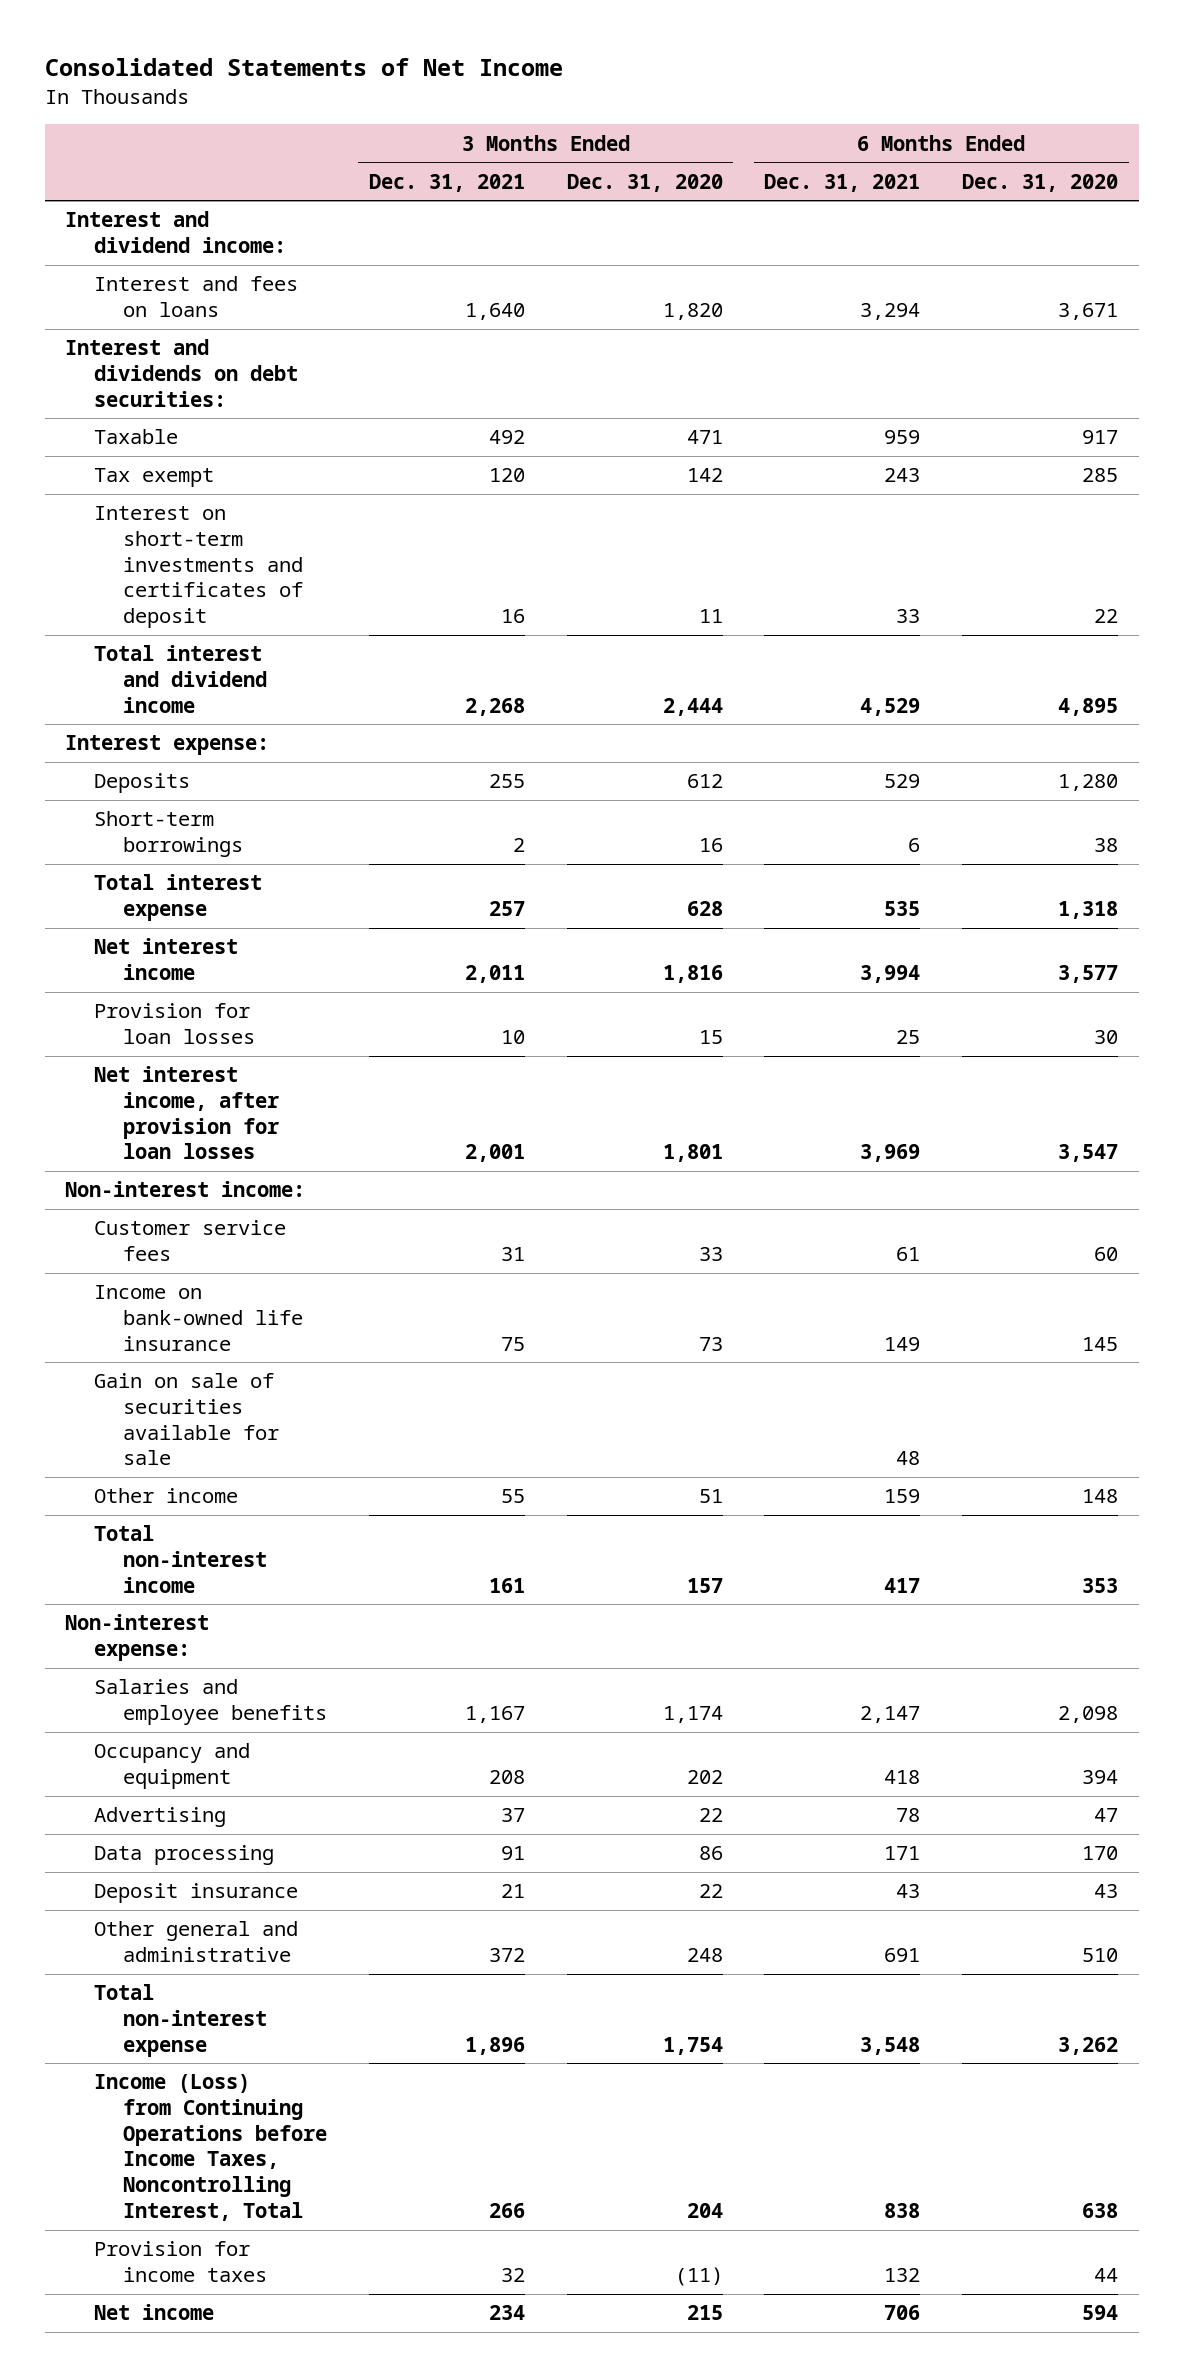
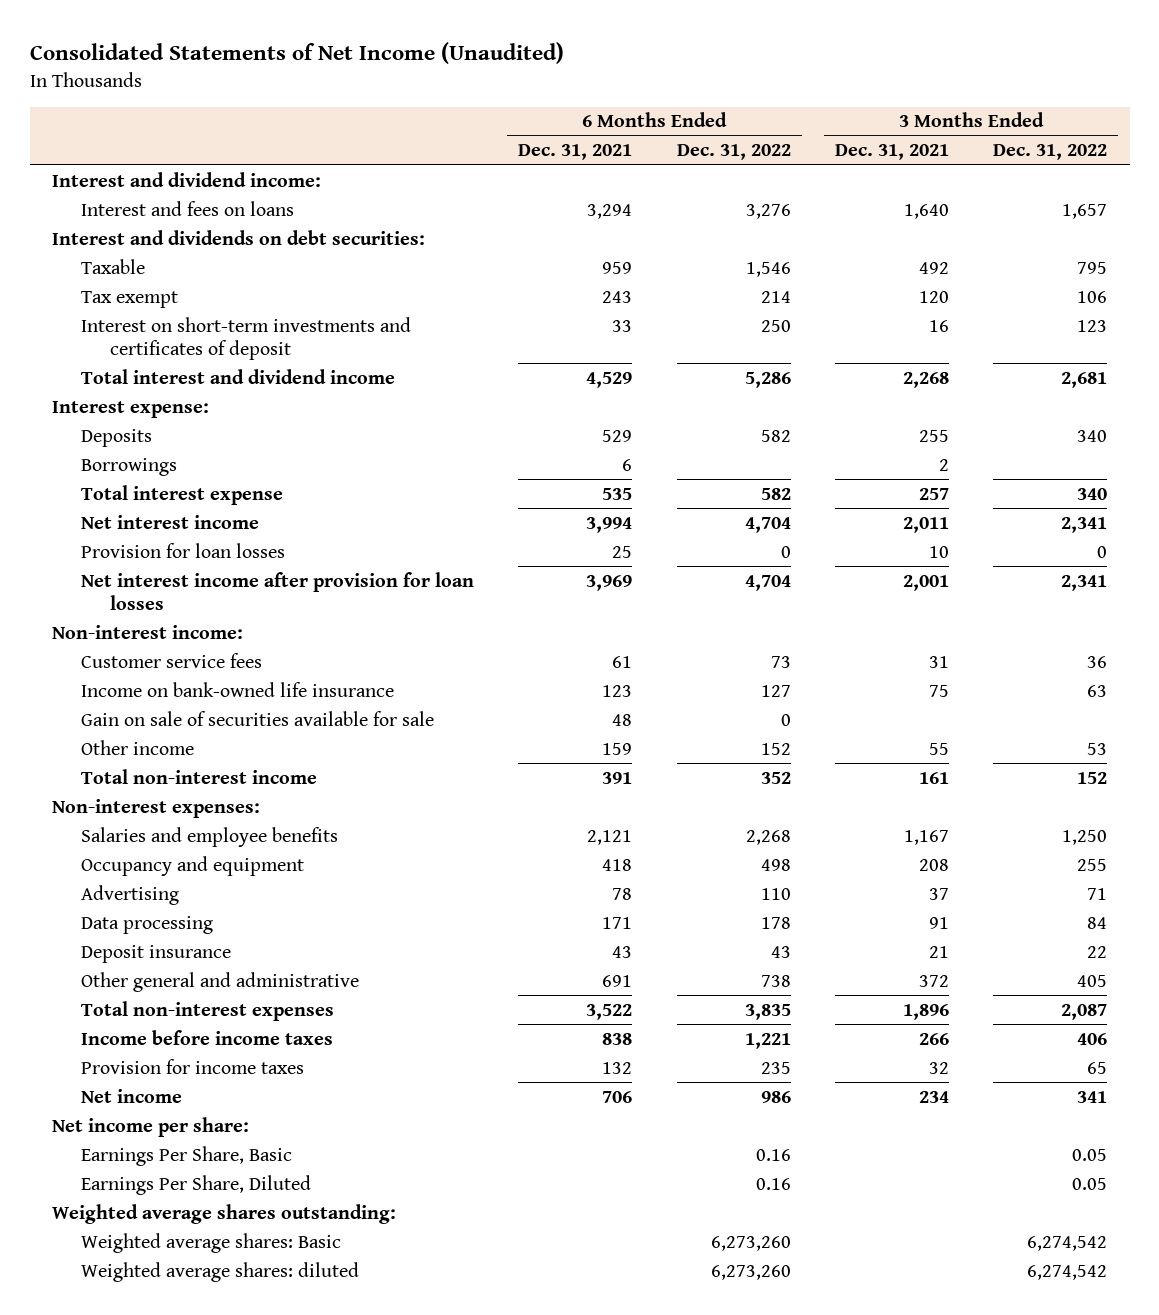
[44,58,563,77] Consolidated Statements of Net Income -> [29,42,564,65] Consolidated Statements of Net Income (Unaudited)
[566,173,723,192] Dec. 31, 2020 -> none
[962,173,1119,192] Dec. 31, 2020 -> none
none -> [676,144,791,161] Dec. 31, 2022
none -> [993,144,1108,161] Dec. 31, 2022
[94,811,244,858] Short-term borrowings -> [80,457,177,476] Borrowings
[94,1066,280,1160] Net interest income, after provision for loan losses -> [80,571,474,611] Net interest income after provision for loan losses
[884,1336,921,1351] 149 -> [602,684,633,697] 123
[884,1577,921,1593] 417 -> [602,771,633,784] 391
[65,1614,210,1662] Non-interest expense: -> [51,798,260,818] Non-interest expenses:
[860,1706,921,1724] 2,147 -> [587,829,633,845] 2,121
[94,1984,268,2057] Total non-interest expense -> [80,1000,334,1021] Total non-interest expenses
[860,2036,921,2055] 3,548 -> [586,1003,633,1020] 3,522
[94,2074,328,2221] Income (Loss) from Continuing Operations before Income Taxes, Noncontrolling Interest, Total -> [80,1029,333,1045] Income before income taxes
none -> [51,1116,249,1137] Net income per share:
none -> [80,1145,292,1166] Earnings Per Share, Basic
none -> [80,1174,311,1195] Earnings Per Share, Diluted
none -> [51,1203,396,1224] Weighted average shares outstanding:
none -> [80,1232,341,1253] Weighted average shares: Basic
none -> [80,1261,359,1282] Weighted average shares: diluted

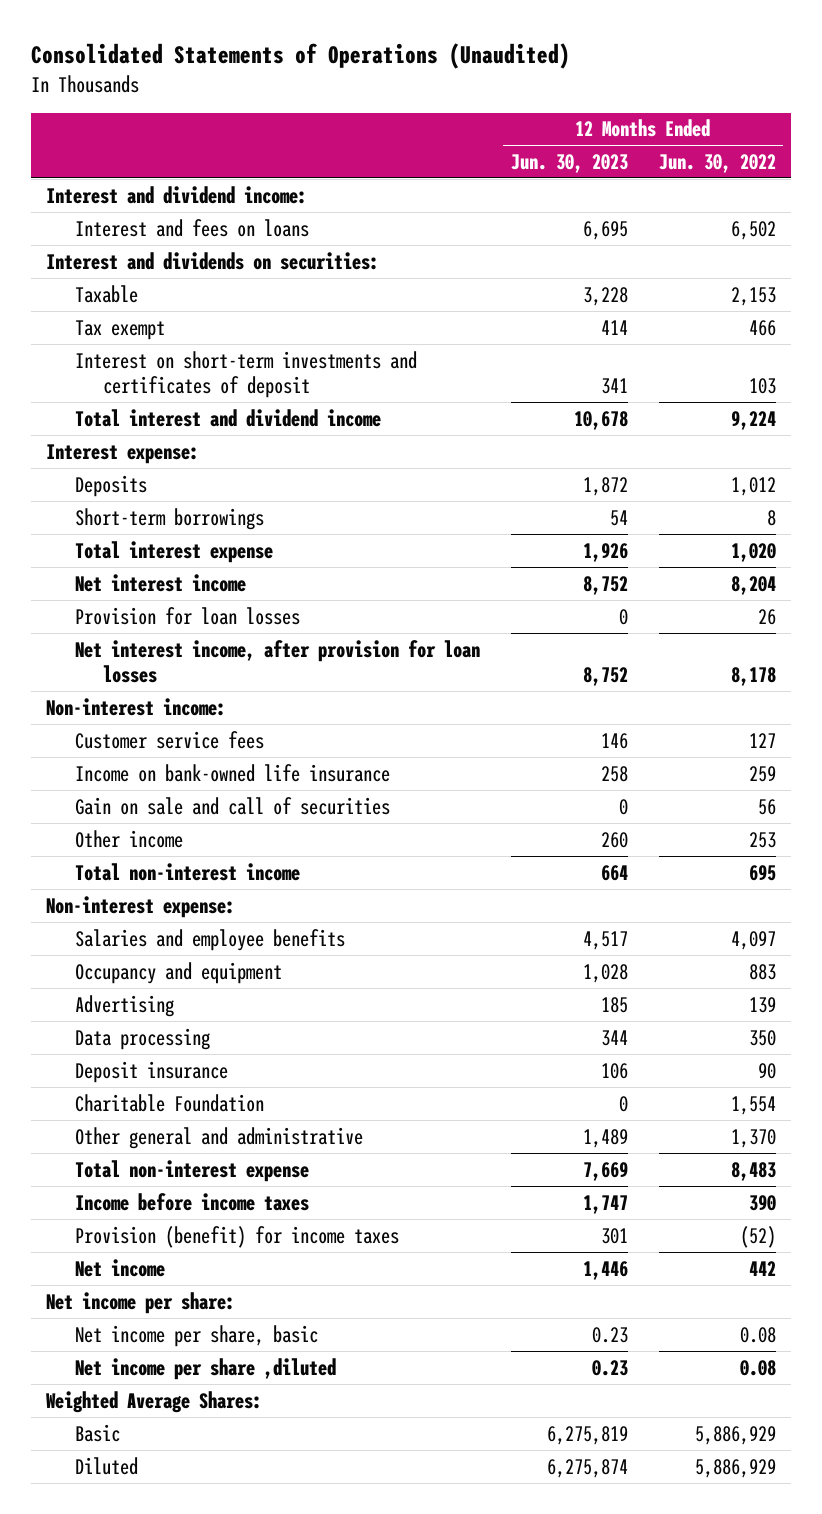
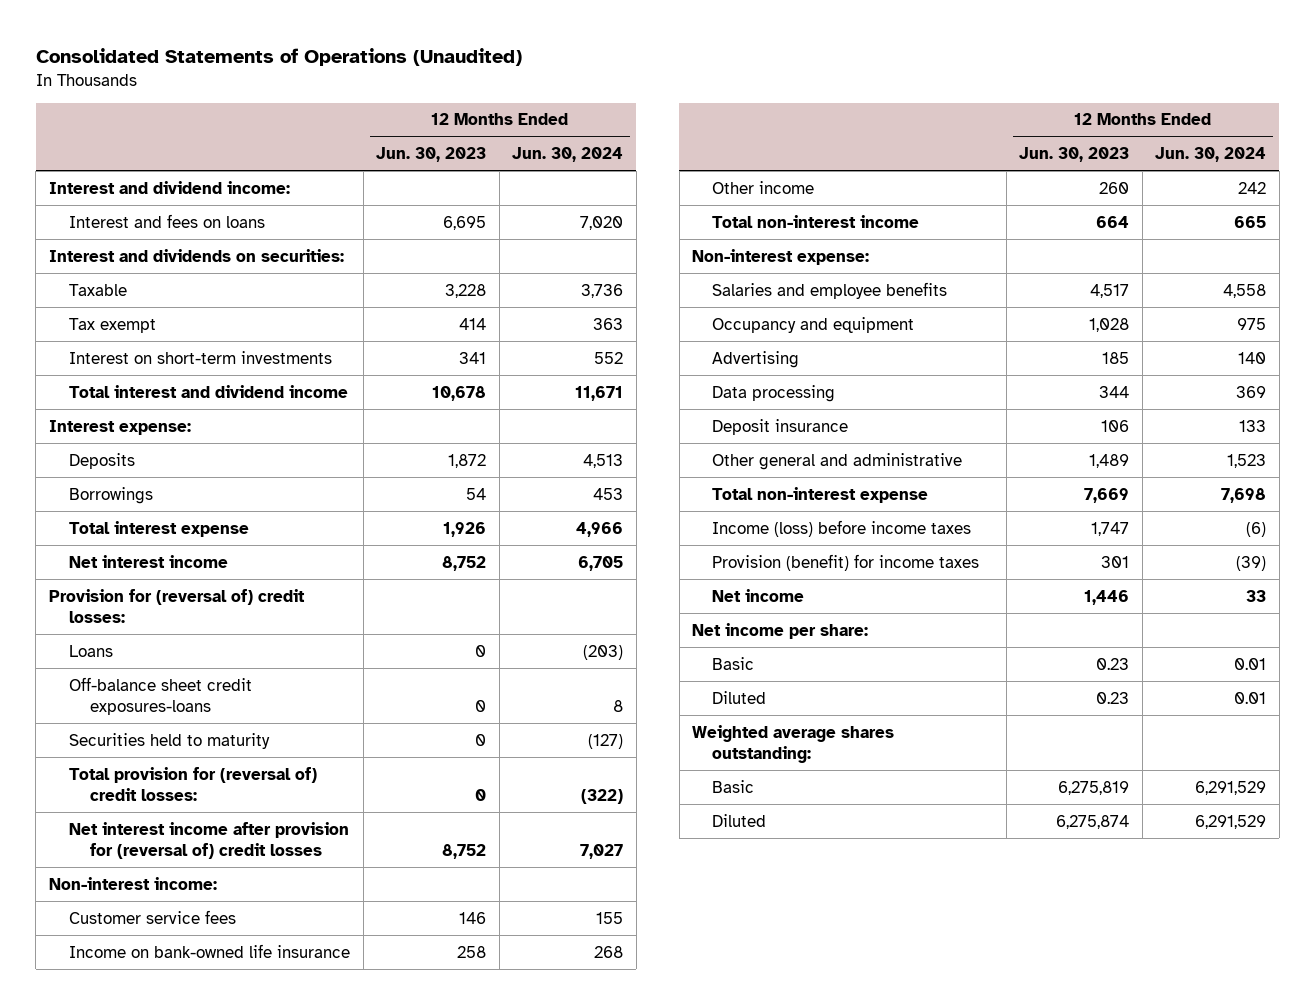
[658,153,776,173] Jun. 30, 2022 -> none
none -> [512,147,624,163] Jun. 30, 2024
[74,350,417,399] Interest on short-term investments and certificates of deposit -> [69,350,333,364] Interest on short-term investments
[74,507,264,530] Short-term borrowings -> [69,486,154,504] Borrowings
[74,606,300,625] Provision for loan losses -> none
none -> [48,588,305,623] Provision for (reversal of) credit losses:
none -> [69,644,114,657] Loans
none -> [69,676,253,715] Off-balance sheet credit exposures-loans
none -> [69,732,271,749] Securities held to maturity
none -> [69,766,318,801] Total provision for (reversal of) credit losses:
[74,639,480,684] Net interest income, after provision for loan losses -> [69,821,350,859] Net interest income after provision for (reversal of) credit losses
[74,796,390,815] Gain on sale and call of securities -> none
[74,1093,264,1112] Charitable Foundation -> none
[74,1192,309,1211] Income before income taxes -> [712,519,972,537] Income (loss) before income taxes
[74,1324,318,1347] Net income per share, basic -> [712,656,755,670] Basic
[74,1357,336,1380] Net income per share ,diluted -> [712,690,767,704] Diluted
[46,1390,263,1413] Weighted Average Shares: -> [692,724,895,763] Weighted average shares outstanding:

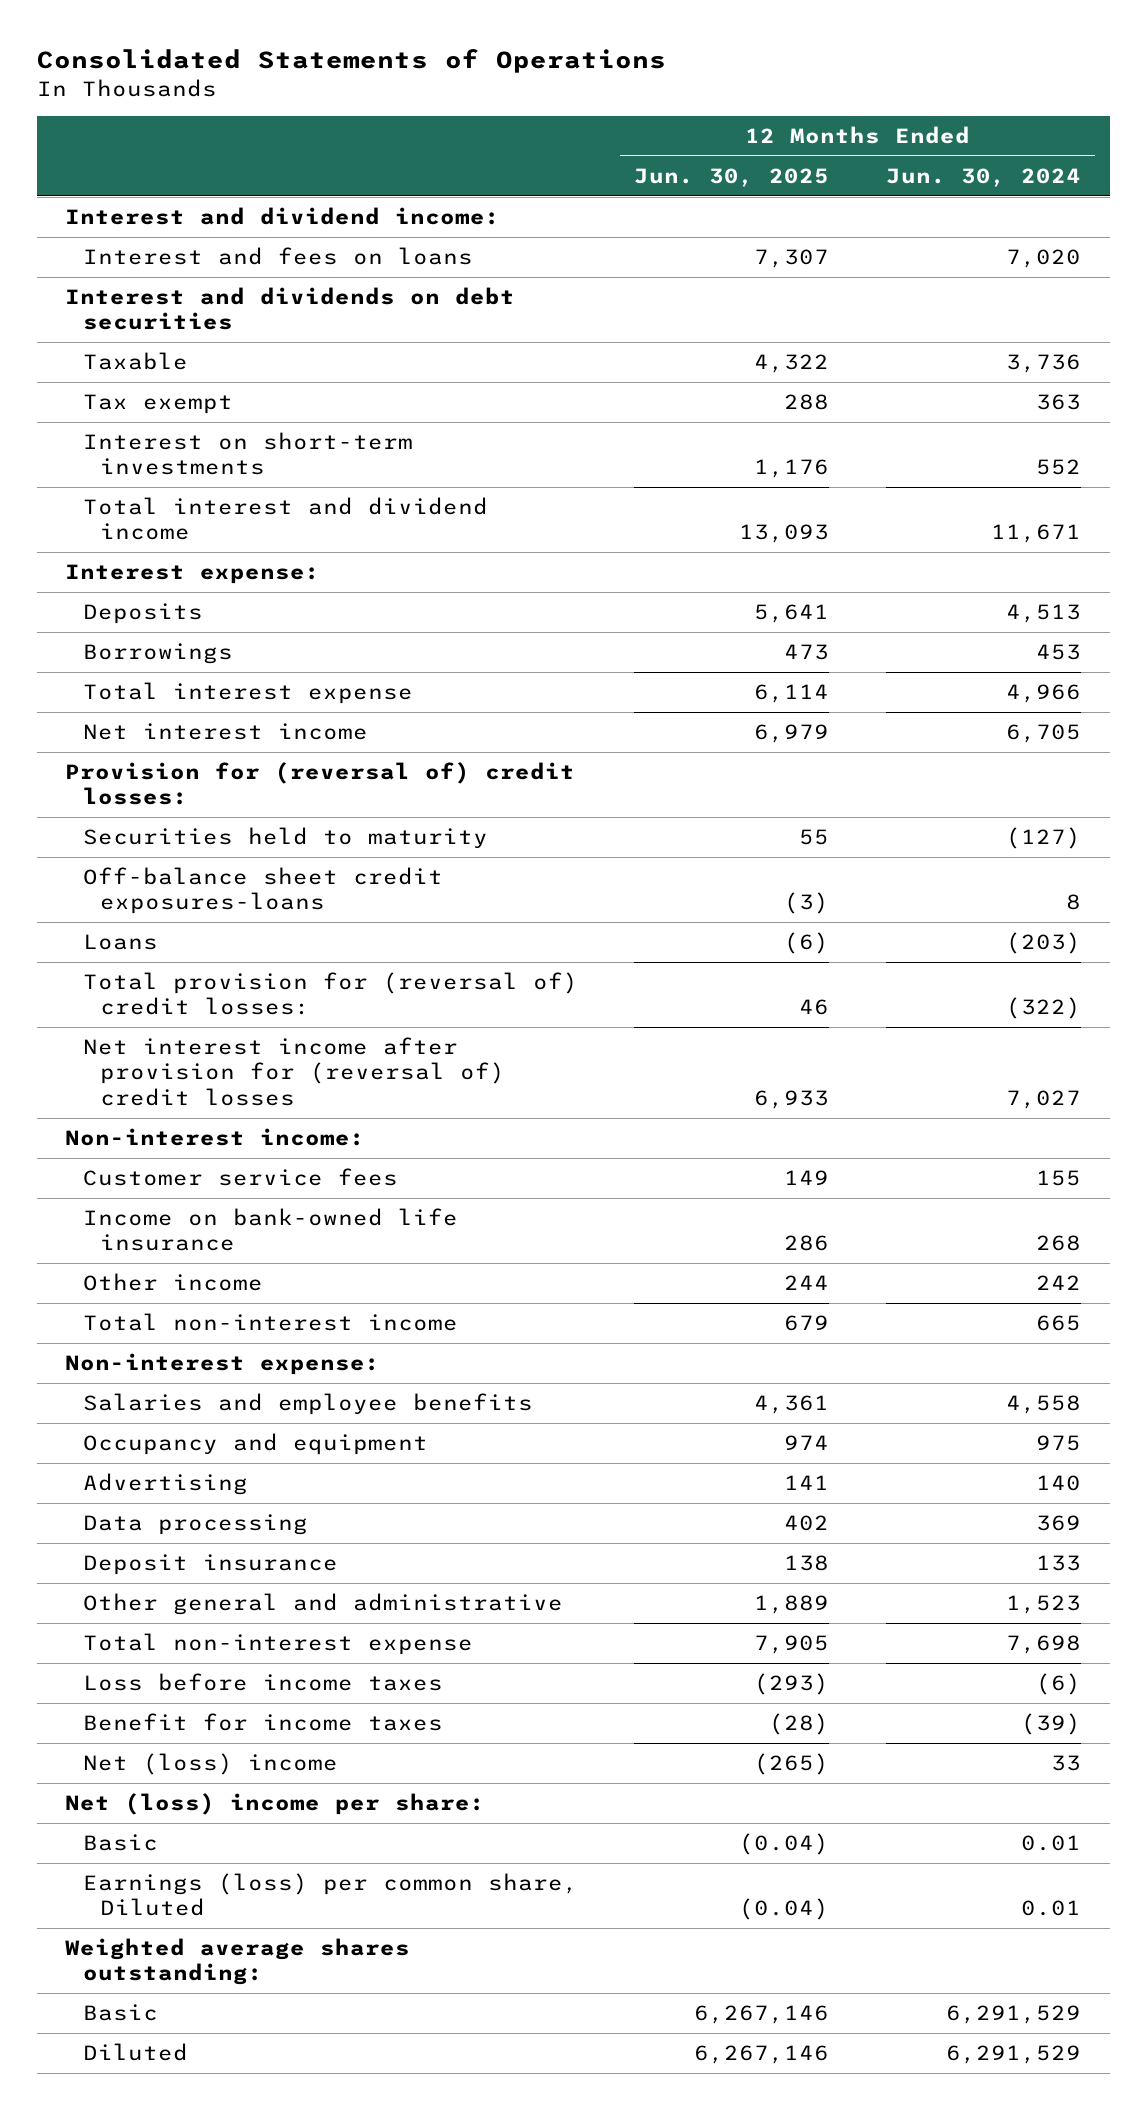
[35,47,522,66] Consolidated Statements of Operations (Unaudited) -> [36,49,666,74] Consolidated Statements of Operations
[376,147,487,163] Jun. 30, 2023 -> none
none -> [634,167,830,187] Jun. 30, 2025
[48,248,344,262] Interest and dividends on securities: -> [64,287,515,331] Interest and dividends on debt securities
[69,676,253,715] Off-balance sheet credit exposures-loans -> [82,867,443,915] Off-balance sheet credit exposures-loans
[69,644,114,657] Loans -> [82,934,158,951] Loans
[712,519,972,537] Income (loss) before income taxes -> [82,1673,443,1692] Loss before income taxes
[712,553,980,571] Provision (benefit) for income taxes -> [82,1713,443,1732] Benefit for income taxes
[712,588,805,602] Net income -> [82,1753,338,1776] Net (loss) income
[692,622,869,639] Net income per share: -> [64,1793,485,1816] Net (loss) income per share:
[712,690,767,704] Diluted -> [82,1873,578,1917] Earnings (loss) per common share, Diluted

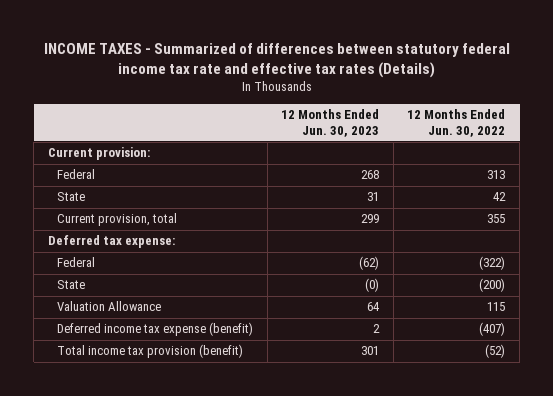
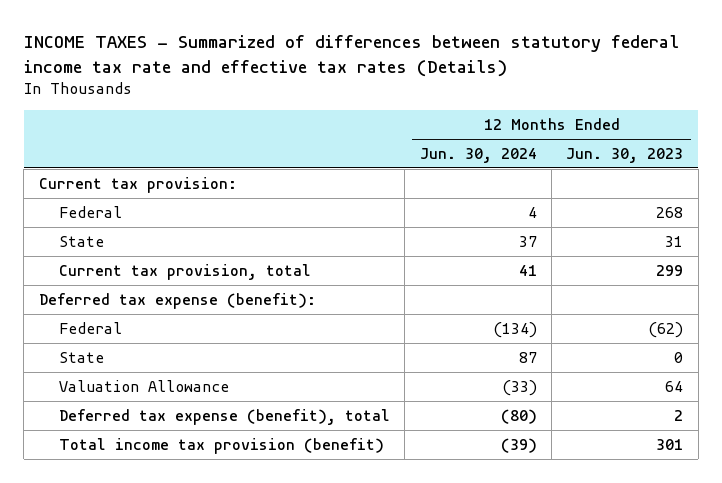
[407,109,506,137] 12 Months Ended Jun. 30, 2022 -> none
none -> [419,147,537,163] Jun. 30, 2024
[47,147,150,161] Current provision: -> [38,176,237,193] Current tax provision:
[57,213,178,227] Current provision, total -> [59,263,312,280] Current tax provision, total
[47,235,175,249] Deferred tax expense: -> [38,292,316,309] Deferred tax expense (benefit):
[365,278,380,293] (0) -> [674,351,684,363] 0
[57,322,254,337] Deferred income tax expense (benefit) -> [59,408,391,425] Deferred tax expense (benefit), total

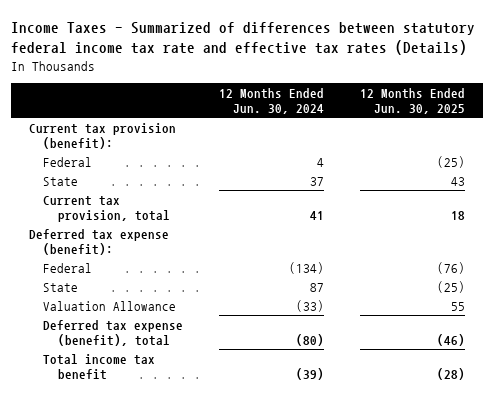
[23,35,679,77] INCOME TAXES - Summarized of differences between statutory federal income tax rate and effective tax rates (Details) -> [11,21,476,55] Income Taxes - Summarized of differences between statutory federal income tax rate and effective tax rates (Details)
[566,147,684,163] Jun. 30, 2023 -> none
none -> [359,87,465,114] 12 Months Ended Jun. 30, 2025
[38,176,237,193] Current tax provision: -> [29,122,177,149] Current tax provision (benefit):
[59,437,385,454] Total income tax provision (benefit) -> [43,353,156,380] Total income tax benefit

